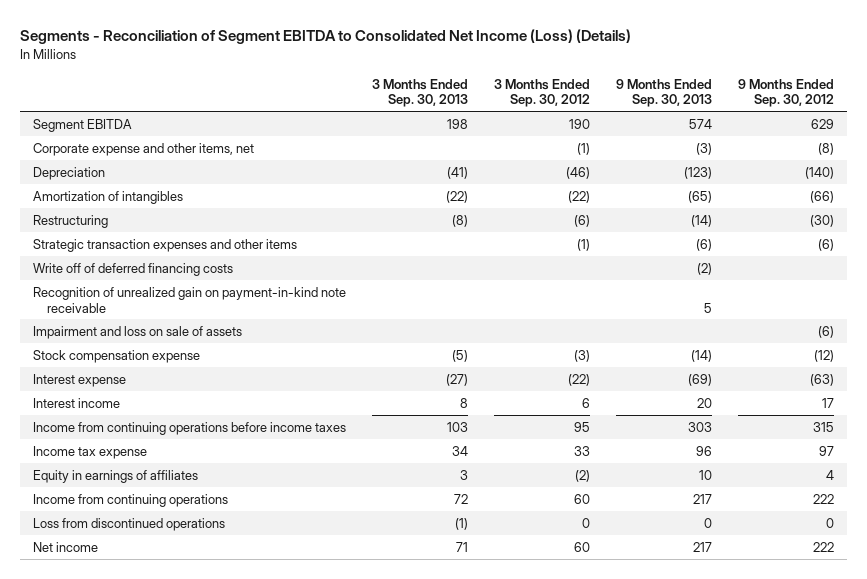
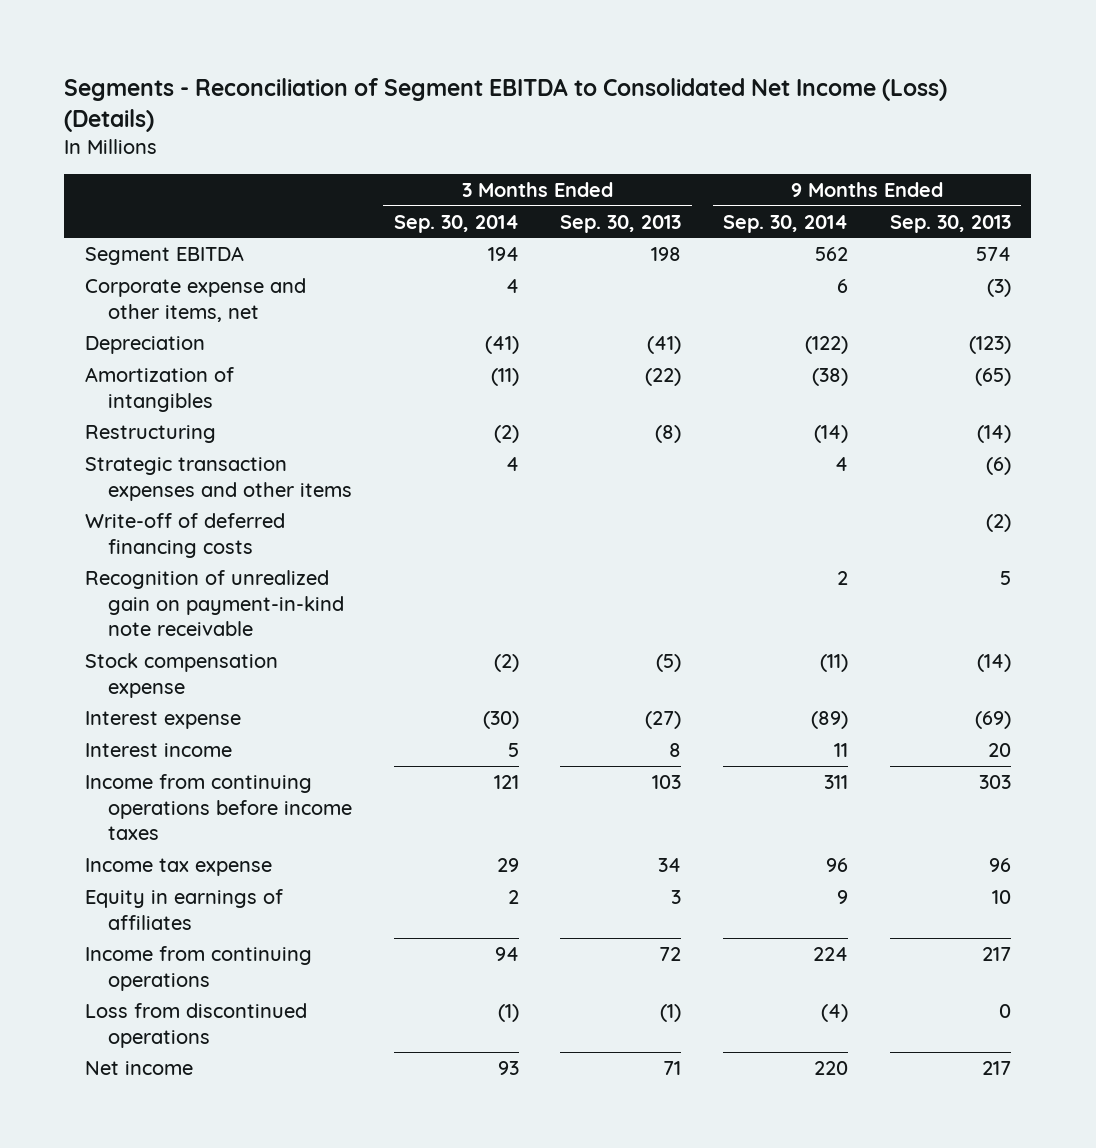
[493,78,590,108] 3 Months Ended Sep. 30, 2012 -> none
[737,78,834,108] 9 Months Ended Sep. 30, 2012 -> none
none -> [393,214,519,233] Sep. 30, 2014
none -> [722,214,848,233] Sep. 30, 2014
[33,262,234,276] Write off of deferred financing costs -> [85,512,286,558] Write-off of deferred financing costs
[33,325,243,339] Impairment and loss on sale of assets -> none

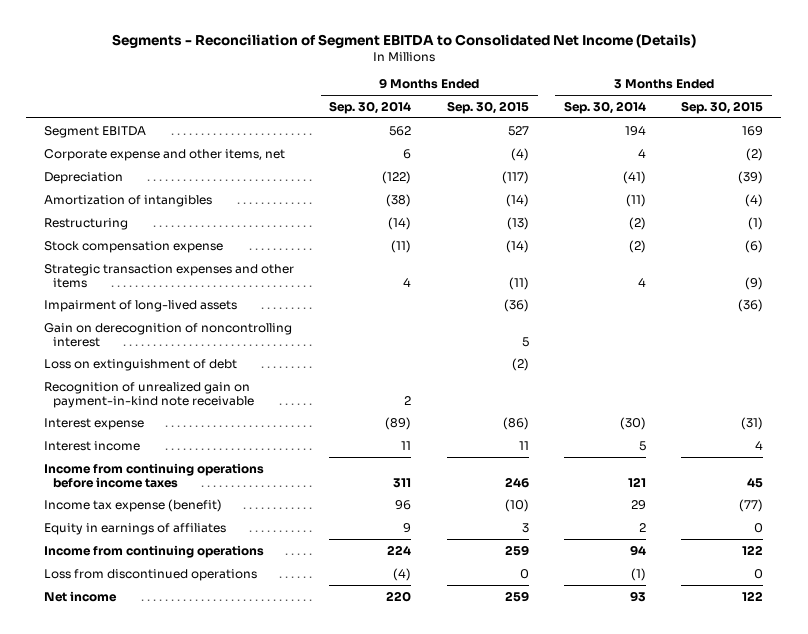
[64,77,948,132] Segments - Reconciliation of Segment EBITDA to Consolidated Net Income (Loss) (Details) -> [111,33,696,48] Segments - Reconciliation of Segment EBITDA to Consolidated Net Income (Details)
[560,214,682,233] Sep. 30, 2013 -> none
[889,214,1011,233] Sep. 30, 2013 -> none
none -> [446,100,529,114] Sep. 30, 2015
none -> [681,100,764,114] Sep. 30, 2015
[85,652,279,698] Stock compensation expense -> [44,240,224,253] Stock compensation expense
[85,512,286,558] Write-off of deferred financing costs -> none
none -> [44,299,238,312] Impairment of long-lived assets
none -> [44,322,293,347] Gain on derecognition of noncontrolling interest
none -> [44,358,238,371] Loss on extinguishment of debt
[85,857,273,876] Income tax expense -> [44,498,223,512] Income tax expense (benefit)

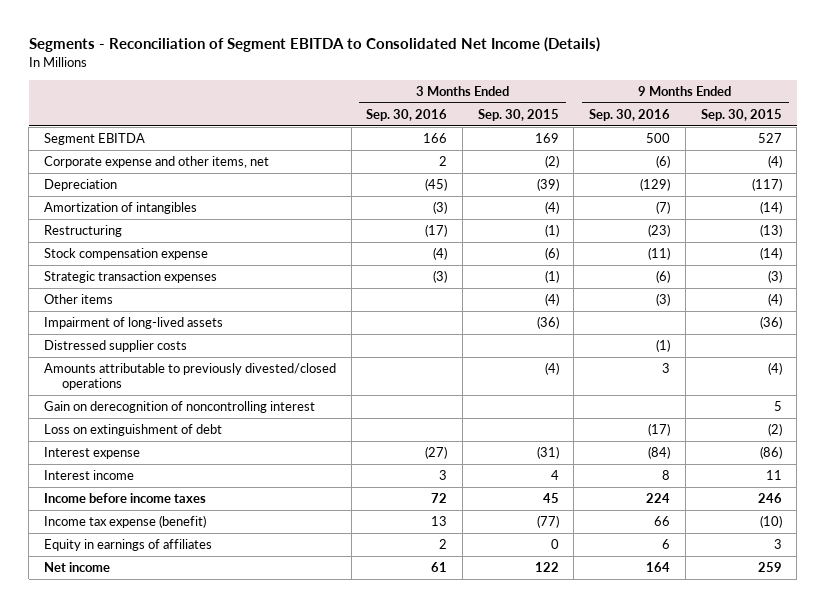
[329,100,412,114] Sep. 30, 2014 -> none
[564,100,647,114] Sep. 30, 2014 -> none
none -> [366,109,448,122] Sep. 30, 2016
none -> [589,109,671,122] Sep. 30, 2016
none -> [43,271,217,284] Strategic transaction expenses
[44,263,295,288] Strategic transaction expenses and other items -> [43,294,113,305] Other items
[508,276,529,290] (11) -> [767,293,782,307] (4)
[745,276,764,290] (9) -> [544,293,559,307] (4)
none -> [43,340,187,353] Distressed supplier costs
none -> [43,363,336,391] Amounts attributable to previously divested/closed operations
[44,381,255,408] Recognition of unrealized gain on payment-in-kind note receivable -> none
[44,462,265,488] Income from continuing operations before income taxes -> [43,493,206,504] Income before income taxes
[44,544,265,558] Income from continuing operations -> none
[44,568,258,581] Loss from discontinued operations -> none

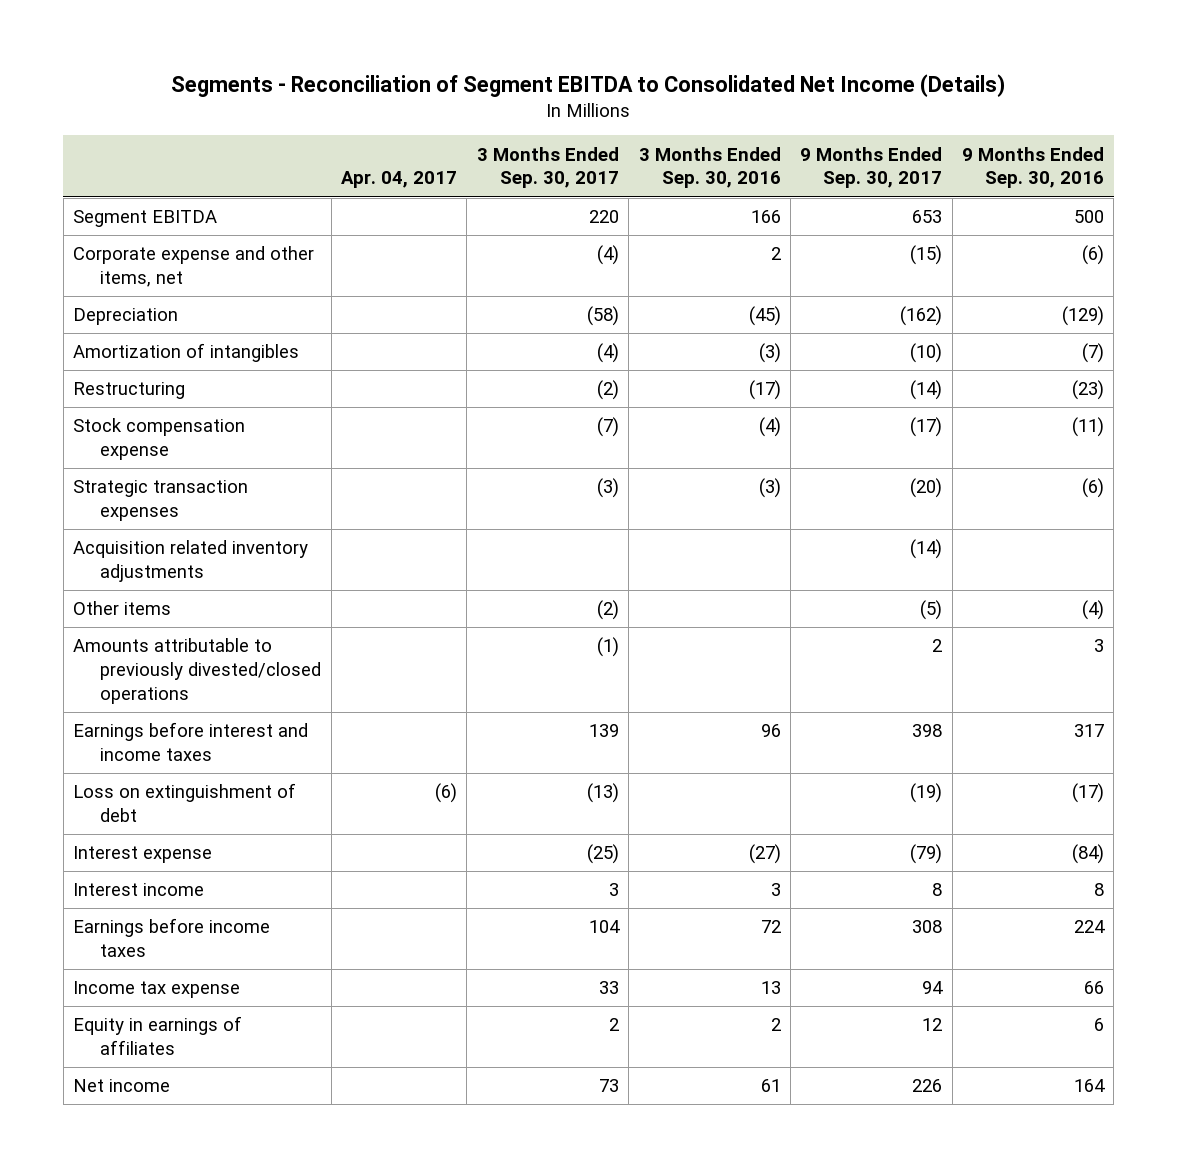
[477,109,559,122] Sep. 30, 2015 -> none
[700,109,782,122] Sep. 30, 2015 -> none
none -> [341,171,458,189] Apr. 04, 2017
none -> [476,146,619,189] 3 Months Ended Sep. 30, 2017
none -> [800,146,943,189] 9 Months Ended Sep. 30, 2017
[43,317,223,330] Impairment of long-lived assets -> none
[43,340,187,353] Distressed supplier costs -> none
none -> [72,540,308,582] Acquisition related inventory adjustments
[656,293,671,307] (3) -> [1081,600,1104,621] (4)
[43,401,315,414] Gain on derecognition of noncontrolling interest -> none
none -> [72,722,308,761] Earnings before interest and income taxes
[43,493,206,504] Income before income taxes -> [72,918,270,957] Earnings before income taxes
[43,515,206,529] Income tax expense (benefit) -> [72,981,240,999] Income tax expense

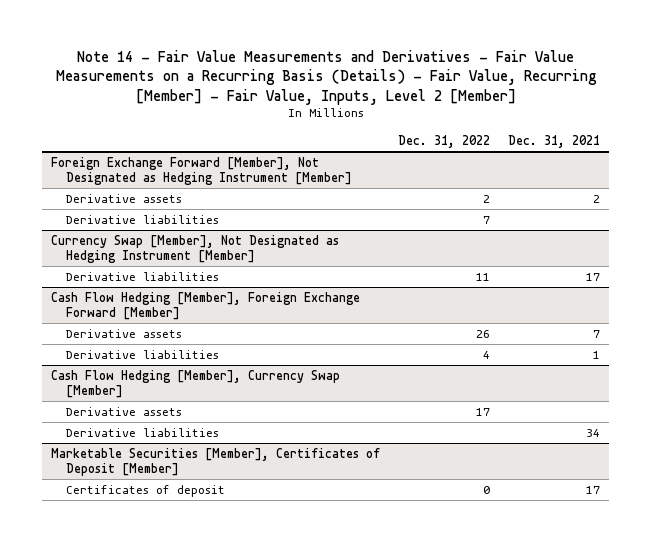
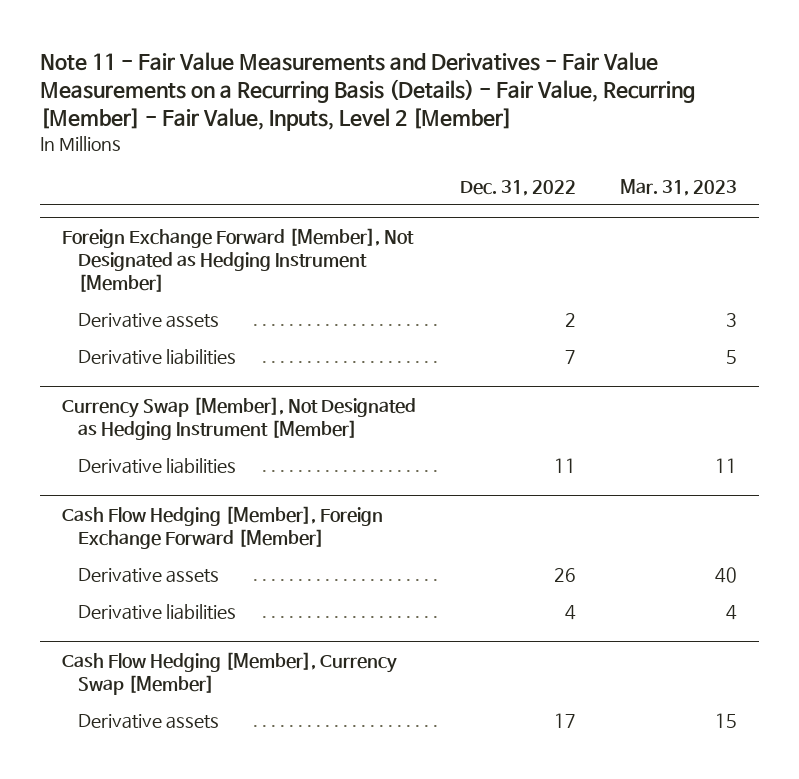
[55,49,597,105] Note 14 - Fair Value Measurements and Derivatives - Fair Value Measurements on a Recurring Basis (Details) - Fair Value, Recurring [Member] - Fair Value, Inputs, Level 2 [Member] -> [40,51,696,132] Note 11 - Fair Value Measurements and Derivatives - Fair Value Measurements on a Recurring Basis (Details) - Fair Value, Recurring [Member] - Fair Value, Inputs, Level 2 [Member]
[508,134,601,148] Dec. 31, 2021 -> none
none -> [619,178,737,196] Mar. 31, 2023
[65,428,219,438] Derivative liabilities -> none
[51,448,381,476] Marketable Securities [Member], Certificates of Deposit [Member] -> none
[65,485,225,498] Certificates of deposit -> none

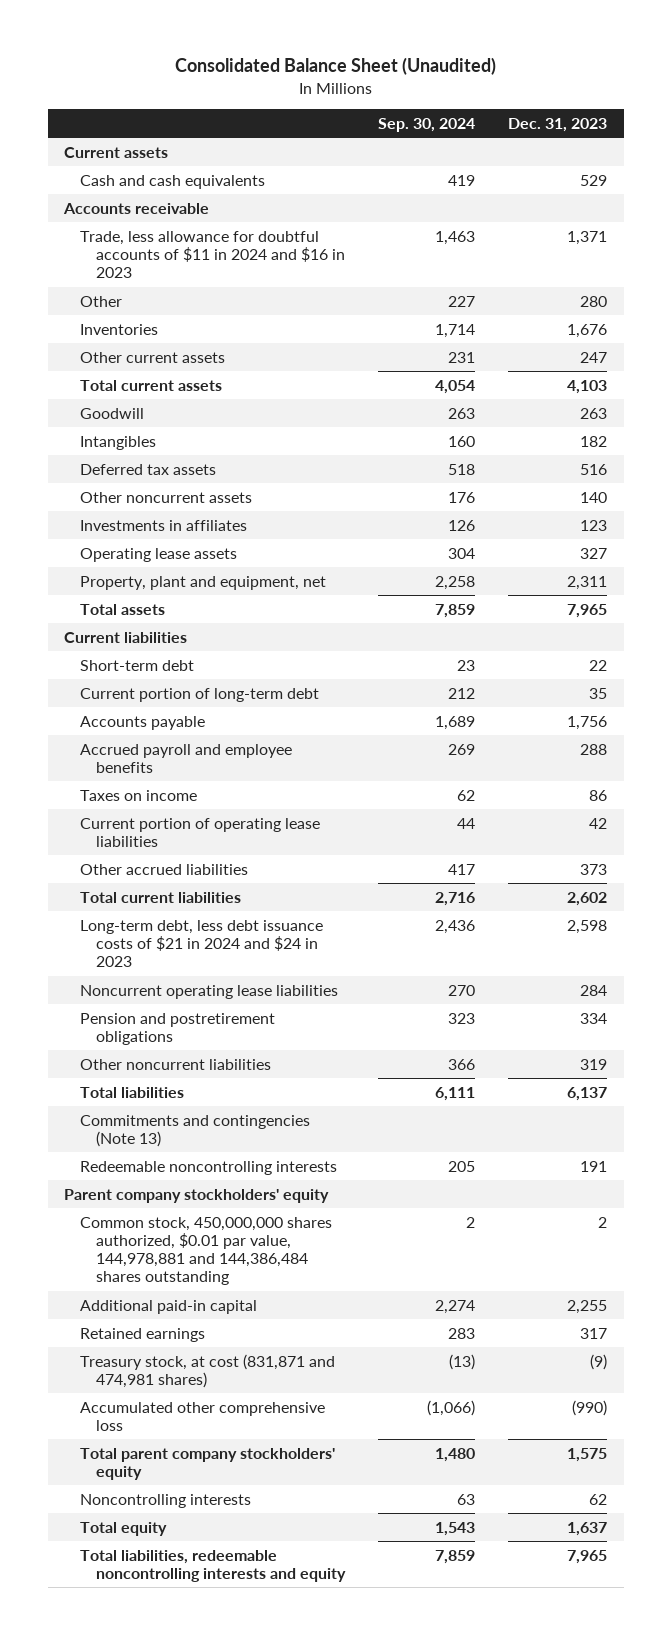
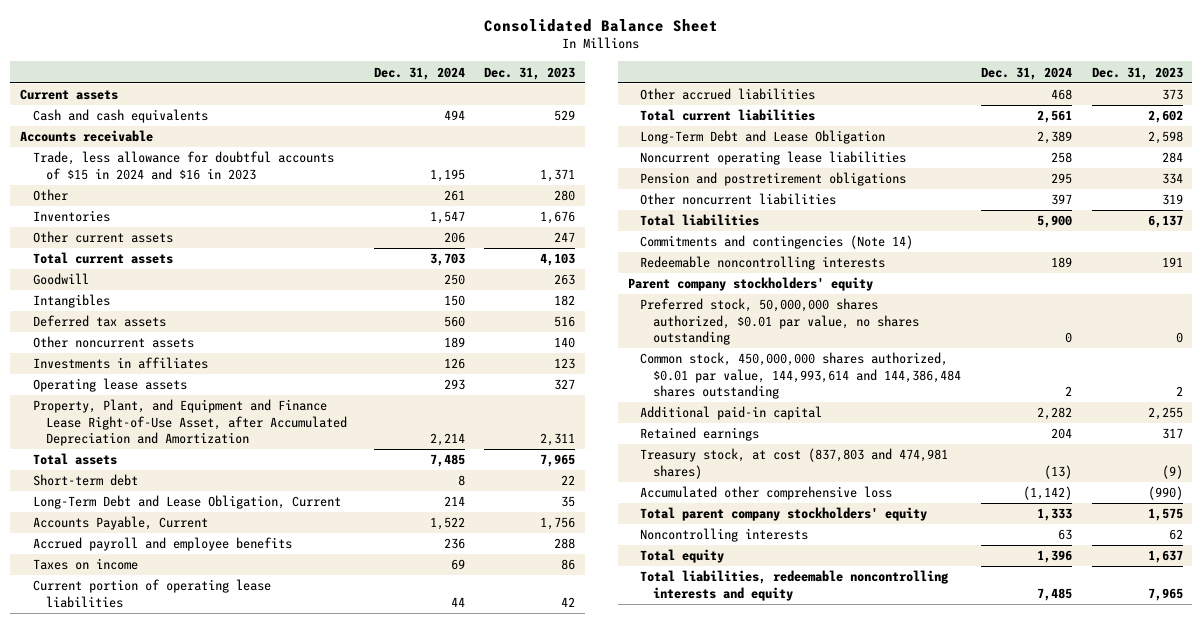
[174,57,496,76] Consolidated Balance Sheet (Unaudited) -> [484,18,719,32] Consolidated Balance Sheet
[377,117,475,132] Sep. 30, 2024 -> none
none -> [373,66,465,80] Dec. 31, 2024
[80,230,345,279] Trade, less allowance for doubtful accounts of $11 in 2024 and $16 in 2023 -> [33,151,335,180] Trade, less allowance for doubtful accounts of $15 in 2024 and $16 in 2023
[80,575,327,590] Property, plant and equipment, net -> [33,399,347,446] Property, Plant, and Equipment and Finance Lease Right-of-Use Asset, after Accumulated Depreciation and Amortization
[64,631,188,643] Current liabilities -> none
[80,687,320,702] Current portion of long-term debt -> [33,495,342,510] Long-Term Debt and Lease Obligation, Current
[80,715,206,730] Accounts payable -> [33,516,209,531] Accounts Payable, Current
[80,919,324,968] Long-term debt, less debt issuance costs of $21 in 2024 and $24 in 2023 -> [640,130,886,145] Long-Term Debt and Lease Obligation
[80,1114,311,1147] Commitments and contingencies (Note 13) -> [640,235,914,250] Commitments and contingencies (Note 14)
none -> [640,298,920,345] Preferred stock, 50,000,000 shares authorized, $0.01 par value, no shares outstanding
[80,1216,333,1286] Common stock, 450,000,000 shares authorized, $0.01 par value, 144,978,881 and 144,386,484 shares outstanding -> [640,352,962,399] Common stock, 450,000,000 shares authorized, $0.01 par value, 144,993,614 and 144,386,484 shares outstanding
[80,1353,336,1388] Treasury stock, at cost (831,871 and 474,981 shares) -> [640,448,949,479] Treasury stock, at cost (837,803 and 474,981 shares)

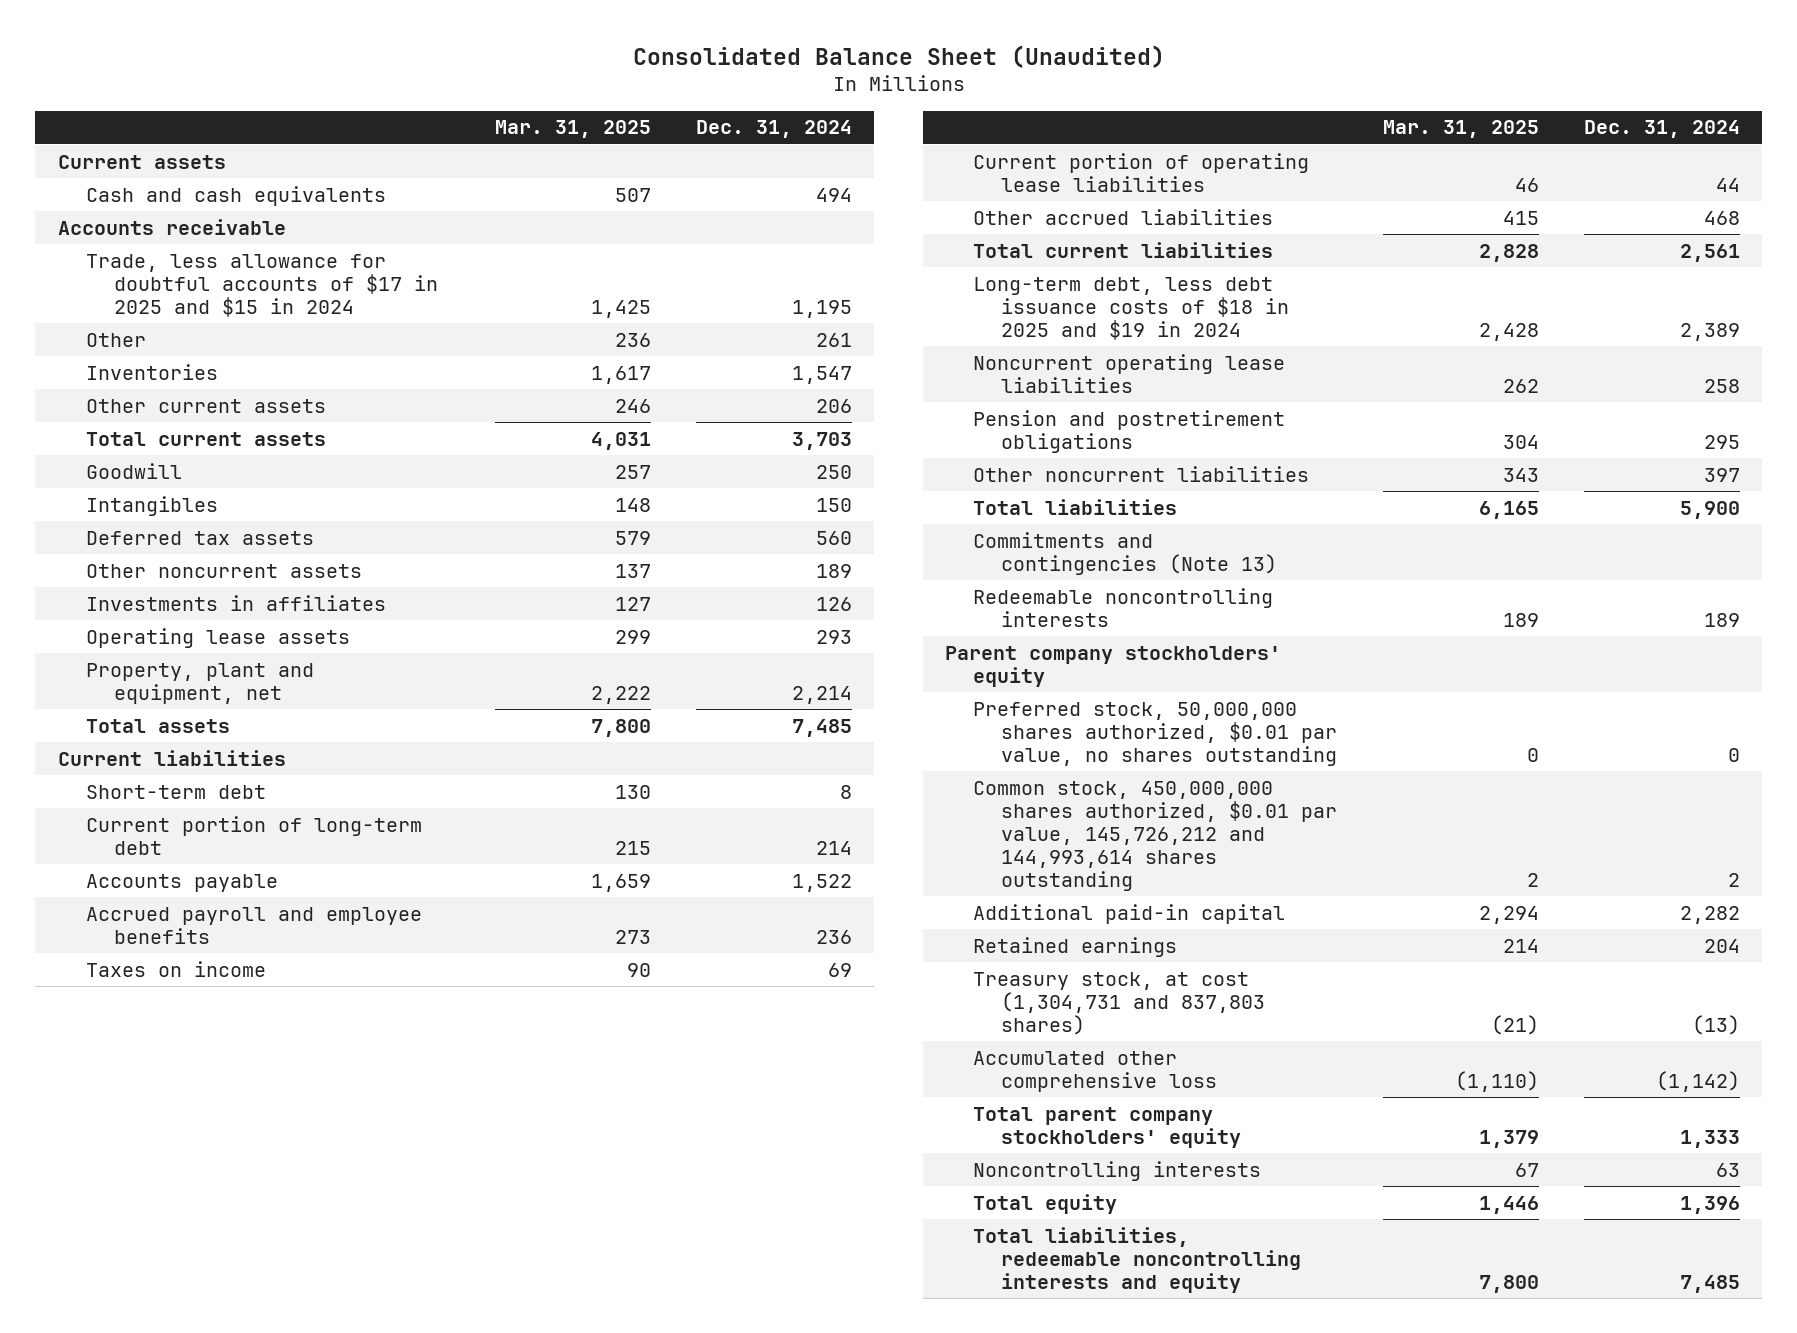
[484,18,719,32] Consolidated Balance Sheet -> [632,45,1165,69] Consolidated Balance Sheet (Unaudited)
[484,66,576,80] Dec. 31, 2023 -> none
none -> [494,120,651,139] Mar. 31, 2025
[33,151,335,180] Trade, less allowance for doubtful accounts of $15 in 2024 and $16 in 2023 -> [85,253,438,317] Trade, less allowance for doubtful accounts of $17 in 2025 and $15 in 2024
[33,399,347,446] Property, Plant, and Equipment and Finance Lease Right-of-Use Asset, after Accumulated Depreciation and Amortization -> [85,662,314,704] Property, plant and equipment, net
none -> [57,749,286,766] Current liabilities
[33,495,342,510] Long-Term Debt and Lease Obligation, Current -> [85,815,422,855] Current portion of long-term debt
[33,516,209,531] Accounts Payable, Current -> [85,873,278,892] Accounts payable
[640,130,886,145] Long-Term Debt and Lease Obligation -> [973,276,1290,340] Long-term debt, less debt issuance costs of $18 in 2025 and $19 in 2024
[640,235,914,250] Commitments and contingencies (Note 14) -> [973,531,1278,575] Commitments and contingencies (Note 13)
[640,352,962,399] Common stock, 450,000,000 shares authorized, $0.01 par value, 144,993,614 and 144,386,484 shares outstanding -> [973,780,1338,891] Common stock, 450,000,000 shares authorized, $0.01 par value, 145,726,212 and 144,993,614 shares outstanding
[640,448,949,479] Treasury stock, at cost (837,803 and 474,981 shares) -> [973,971,1266,1035] Treasury stock, at cost (1,304,731 and 837,803 shares)

